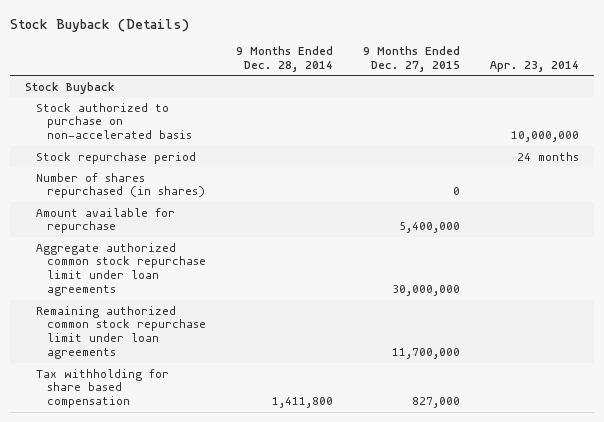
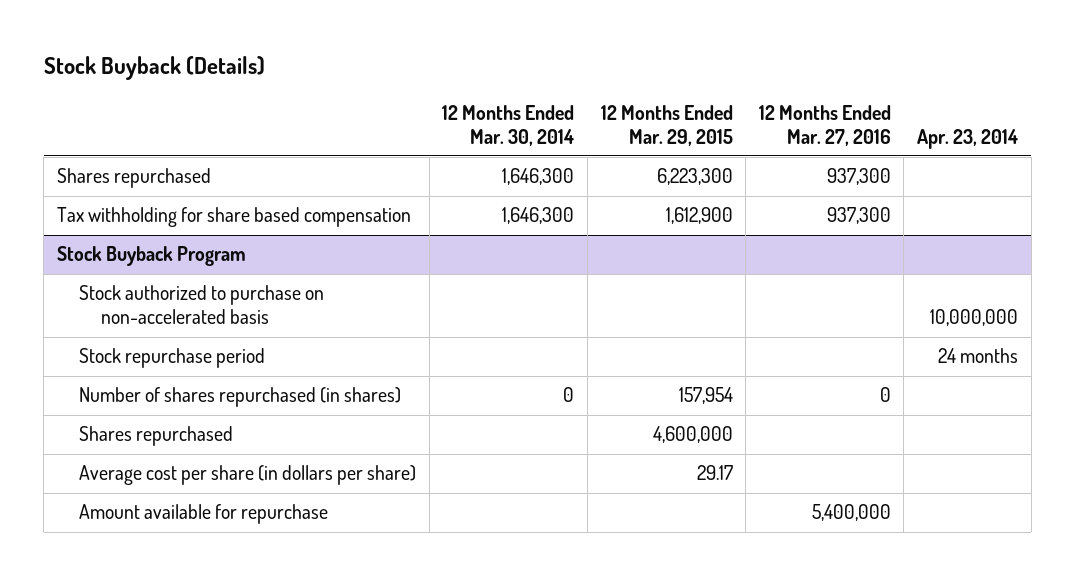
[235,46,333,73] 9 Months Ended Dec. 28, 2014 -> none
[362,46,460,73] 9 Months Ended Dec. 27, 2015 -> none
none -> [442,104,575,146] 12 Months Ended Mar. 30, 2014
none -> [600,104,733,146] 12 Months Ended Mar. 29, 2015
none -> [758,104,891,146] 12 Months Ended Mar. 27, 2016
[24,81,115,94] Stock Buyback -> none
[35,102,192,140] Stock authorized to purchase on non-accelerated basis -> none
[35,151,196,164] Stock repurchase period -> none
[35,172,205,199] Number of shares repurchased (in shares) -> none
[35,207,175,234] Amount available for repurchase -> none
[35,242,206,297] Aggregate authorized common stock repurchase limit under loan agreements -> none
[35,305,206,360] Remaining authorized common stock repurchase limit under loan agreements -> none
none -> [56,168,211,189] Shares repurchased
none -> [56,246,246,267] Stock Buyback Program
none -> [79,285,325,325] Stock authorized to purchase on non-accelerated basis
none -> [79,348,266,369] Stock repurchase period
none -> [79,387,402,408] Number of shares repurchased (in shares)
none -> [79,426,234,447] Shares repurchased
none -> [79,465,417,486] Average cost per share (in dollars per share)
none -> [79,504,329,525] Amount available for repurchase

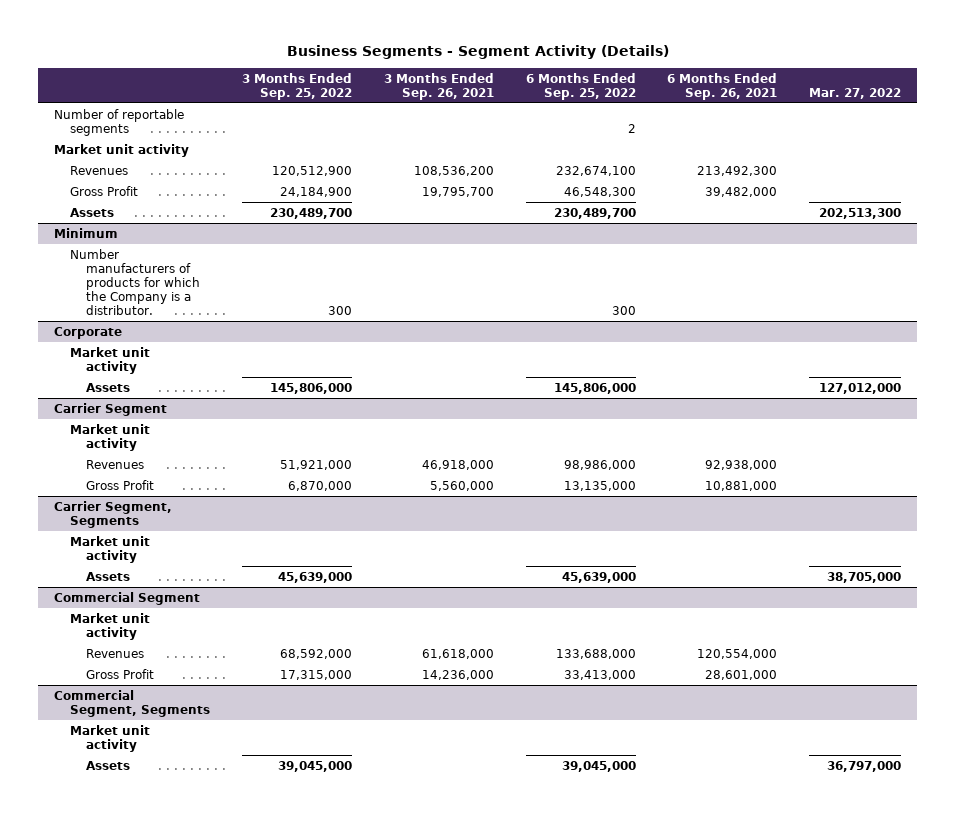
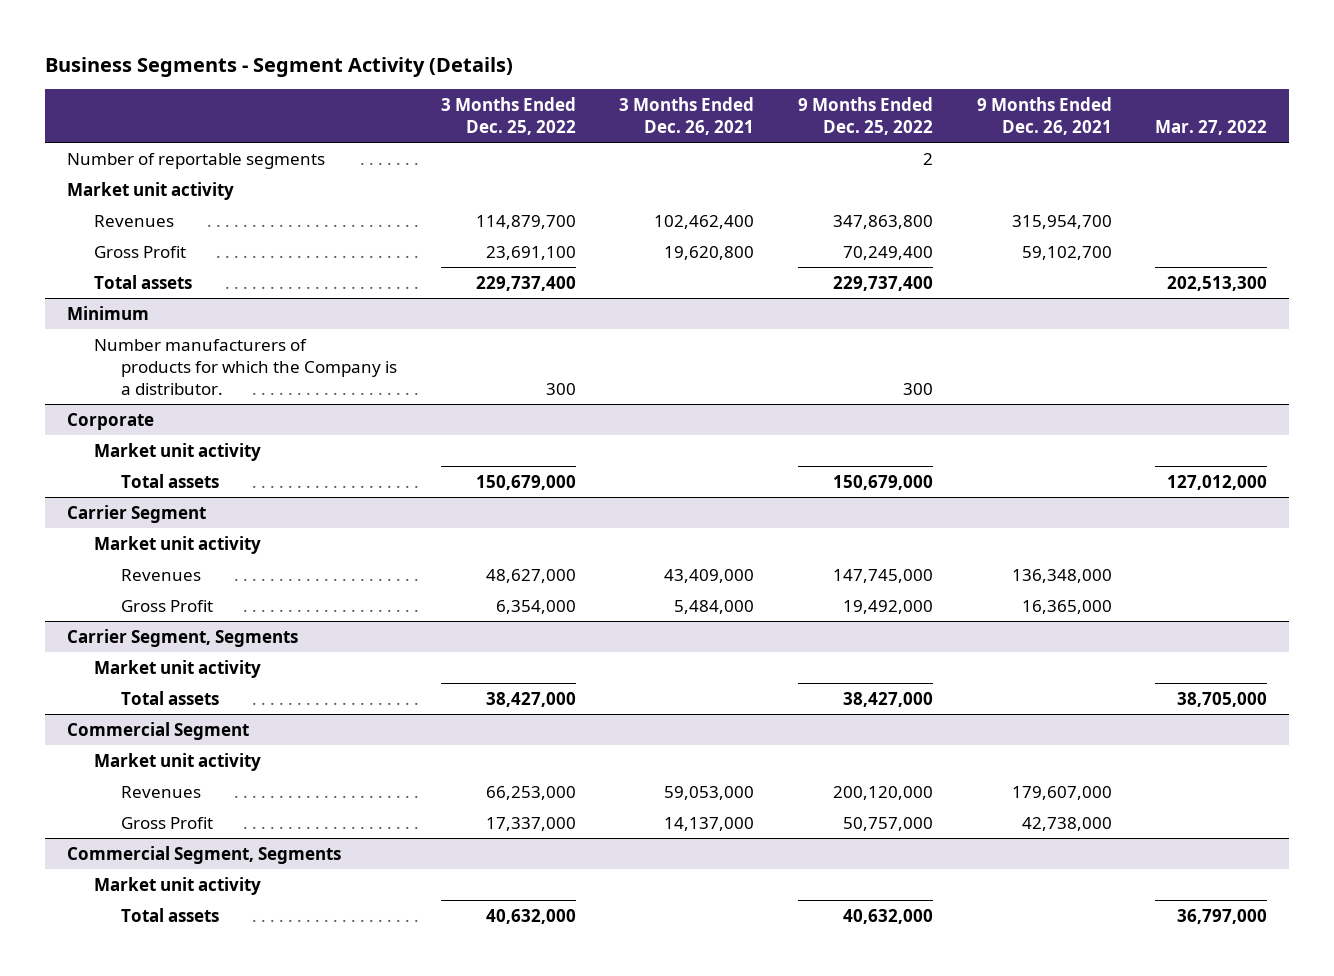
[241,72,352,100] 3 Months Ended Sep. 25, 2022 -> none
[383,72,494,100] 3 Months Ended Sep. 26, 2021 -> none
[525,72,636,100] 6 Months Ended Sep. 25, 2022 -> none
[667,72,778,100] 6 Months Ended Sep. 26, 2021 -> none
none -> [440,96,576,135] 3 Months Ended Dec. 25, 2022
none -> [619,96,755,135] 3 Months Ended Dec. 26, 2021
none -> [798,96,934,135] 9 Months Ended Dec. 25, 2022
none -> [976,96,1112,135] 9 Months Ended Dec. 26, 2021
[70,207,115,217] Assets -> [93,274,192,289] Total assets
[86,382,131,392] Assets -> [120,473,219,488] Total assets
[86,571,131,581] Assets -> [120,690,219,705] Total assets
[86,760,131,770] Assets -> [120,907,219,922] Total assets

